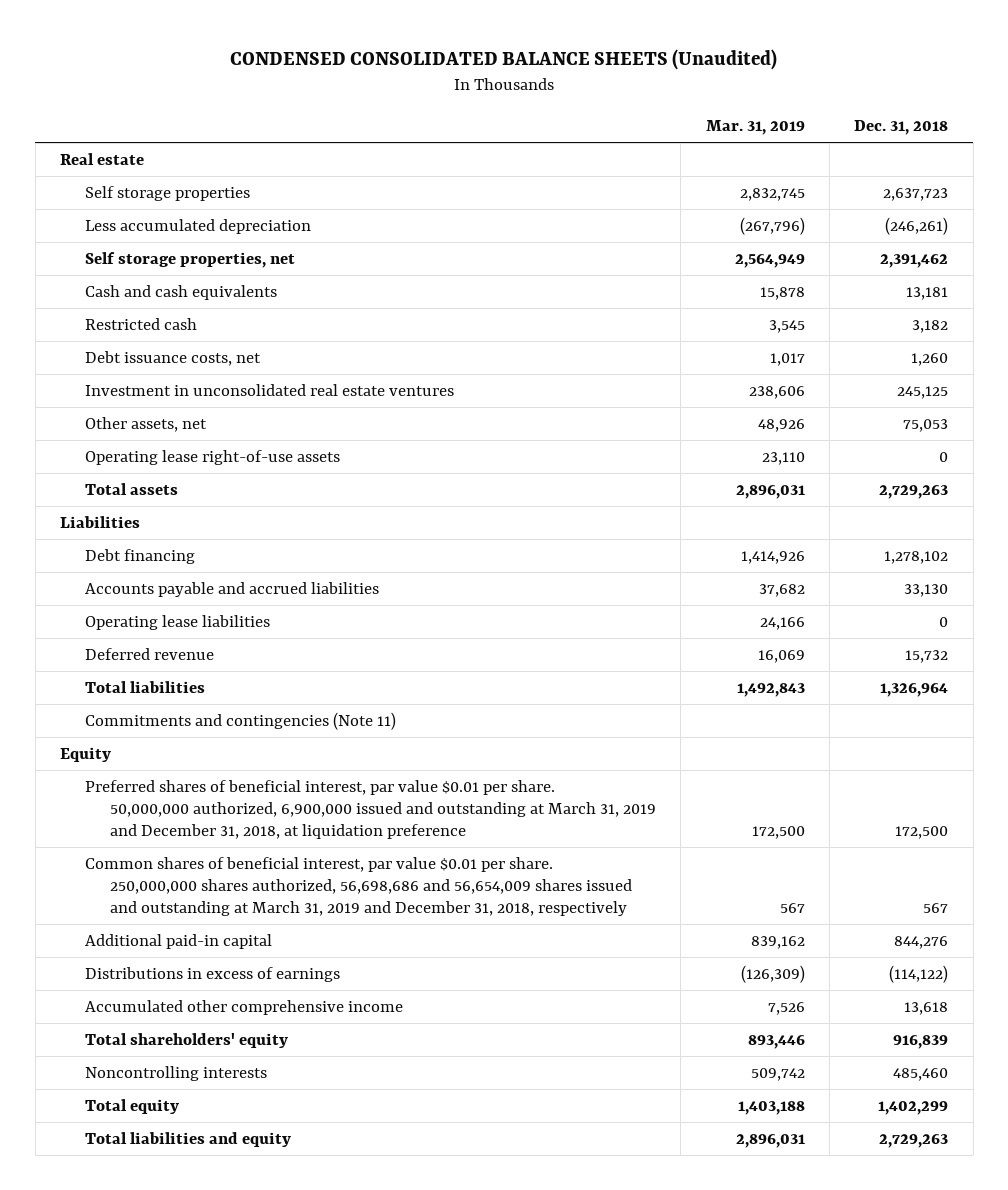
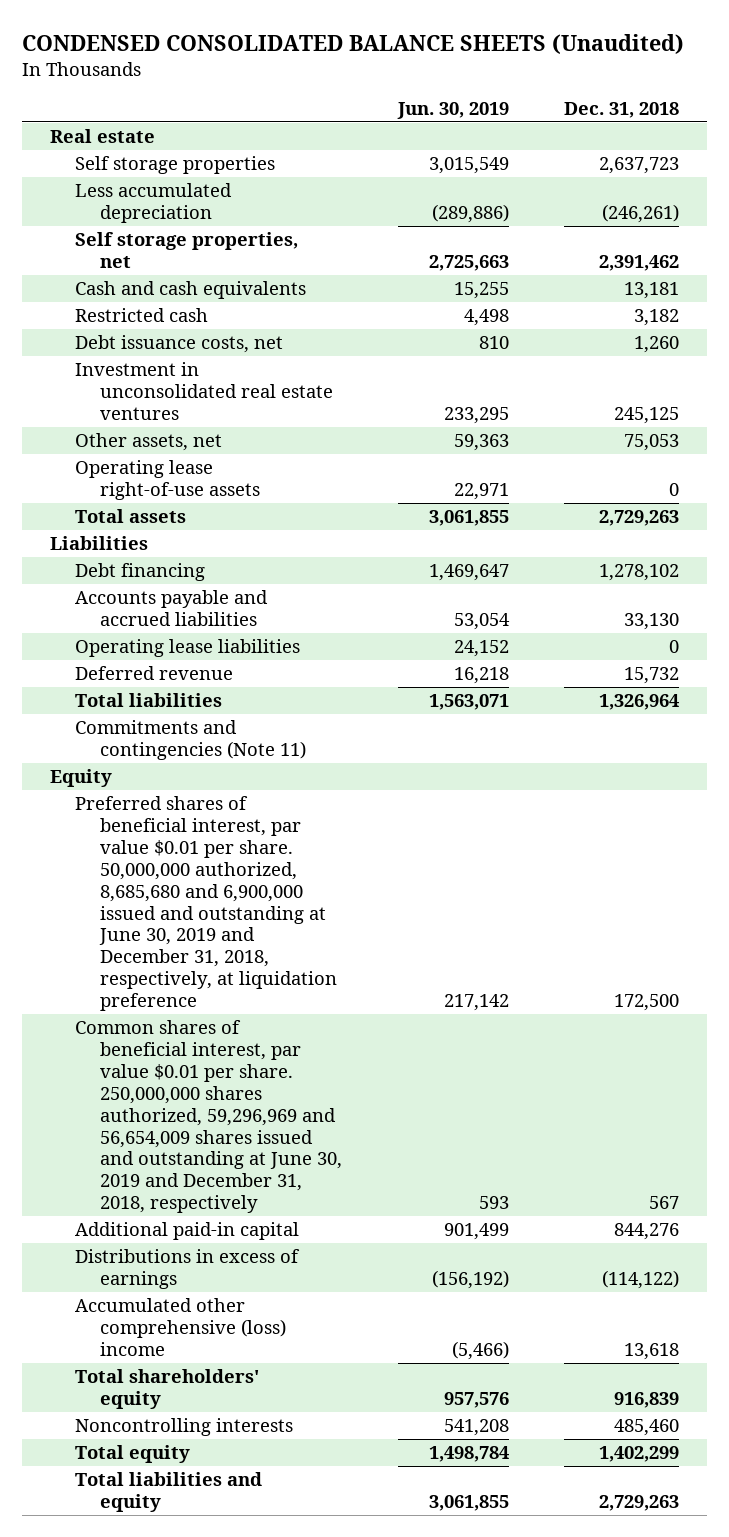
[705,119,805,135] Mar. 31, 2019 -> none
none -> [396,102,509,120] Jun. 30, 2019
[84,779,657,839] Preferred shares of beneficial interest, par value $0.01 per share. 50,000,000 authorized, 6,900,000 issued and outstanding at March 31, 2019 and December 31, 2018, at liquidation preference -> [74,796,337,1012] Preferred shares of beneficial interest, par value $0.01 per share. 50,000,000 authorized, 8,685,680 and 6,900,000 issued and outstanding at June 30, 2019 and December 31, 2018, respectively, at liquidation preference
[84,856,633,916] Common shares of beneficial interest, par value $0.01 per share. 250,000,000 shares authorized, 56,698,686 and 56,654,009 shares issued and outstanding at March 31, 2019 and December 31, 2018, respectively -> [74,1020,342,1214] Common shares of beneficial interest, par value $0.01 per share. 250,000,000 shares authorized, 59,296,969 and 56,654,009 shares issued and outstanding at June 30, 2019 and December 31, 2018, respectively
[84,999,403,1015] Accumulated other comprehensive income -> [74,1298,286,1357] Accumulated other comprehensive (loss) income

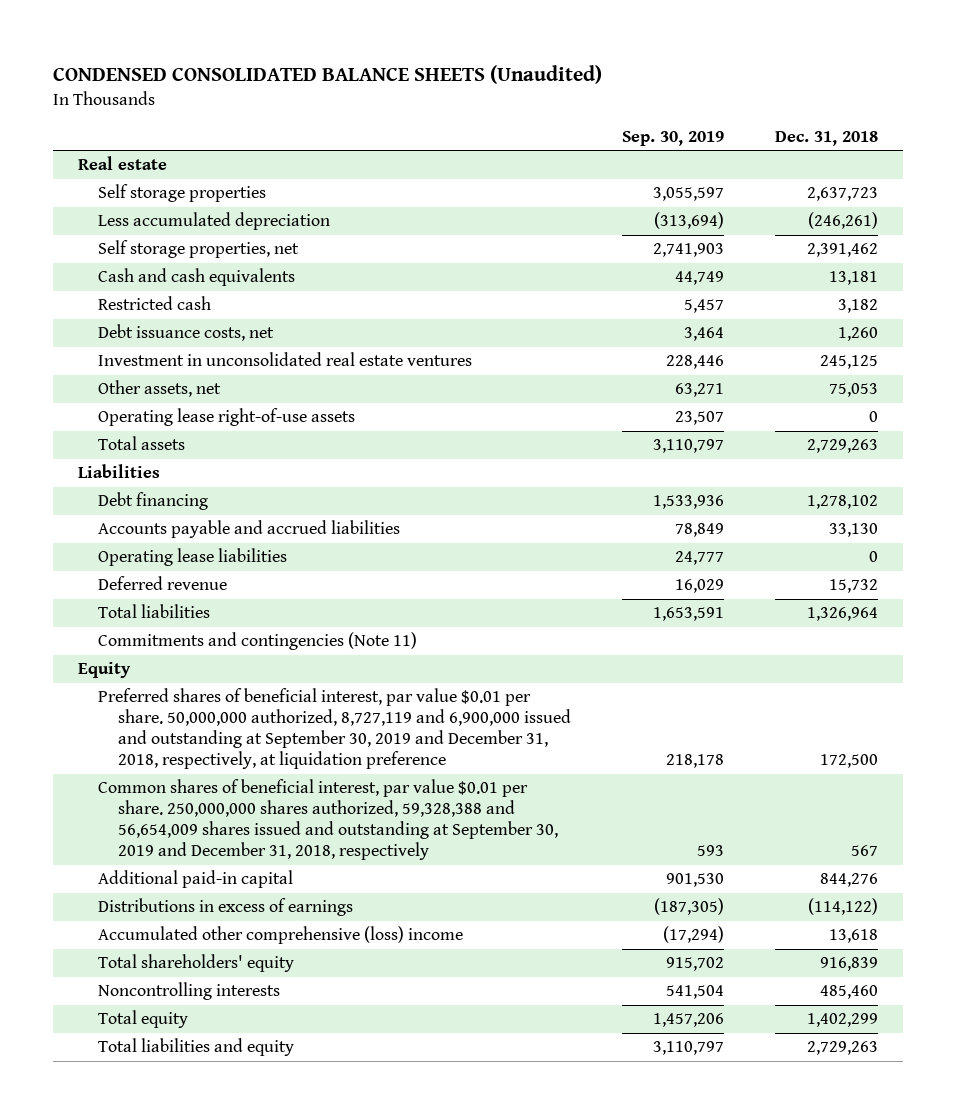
[396,102,509,120] Jun. 30, 2019 -> none
none -> [621,130,724,146] Sep. 30, 2019
[74,796,337,1012] Preferred shares of beneficial interest, par value $0.01 per share. 50,000,000 authorized, 8,685,680 and 6,900,000 issued and outstanding at June 30, 2019 and December 31, 2018, respectively, at liquidation preference -> [98,688,572,770] Preferred shares of beneficial interest, par value $0.01 per share. 50,000,000 authorized, 8,727,119 and 6,900,000 issued and outstanding at September 30, 2019 and December 31, 2018, respectively, at liquidation preference
[74,1020,342,1214] Common shares of beneficial interest, par value $0.01 per share. 250,000,000 shares authorized, 59,296,969 and 56,654,009 shares issued and outstanding at June 30, 2019 and December 31, 2018, respectively -> [98,779,559,861] Common shares of beneficial interest, par value $0.01 per share. 250,000,000 shares authorized, 59,328,388 and 56,654,009 shares issued and outstanding at September 30, 2019 and December 31, 2018, respectively

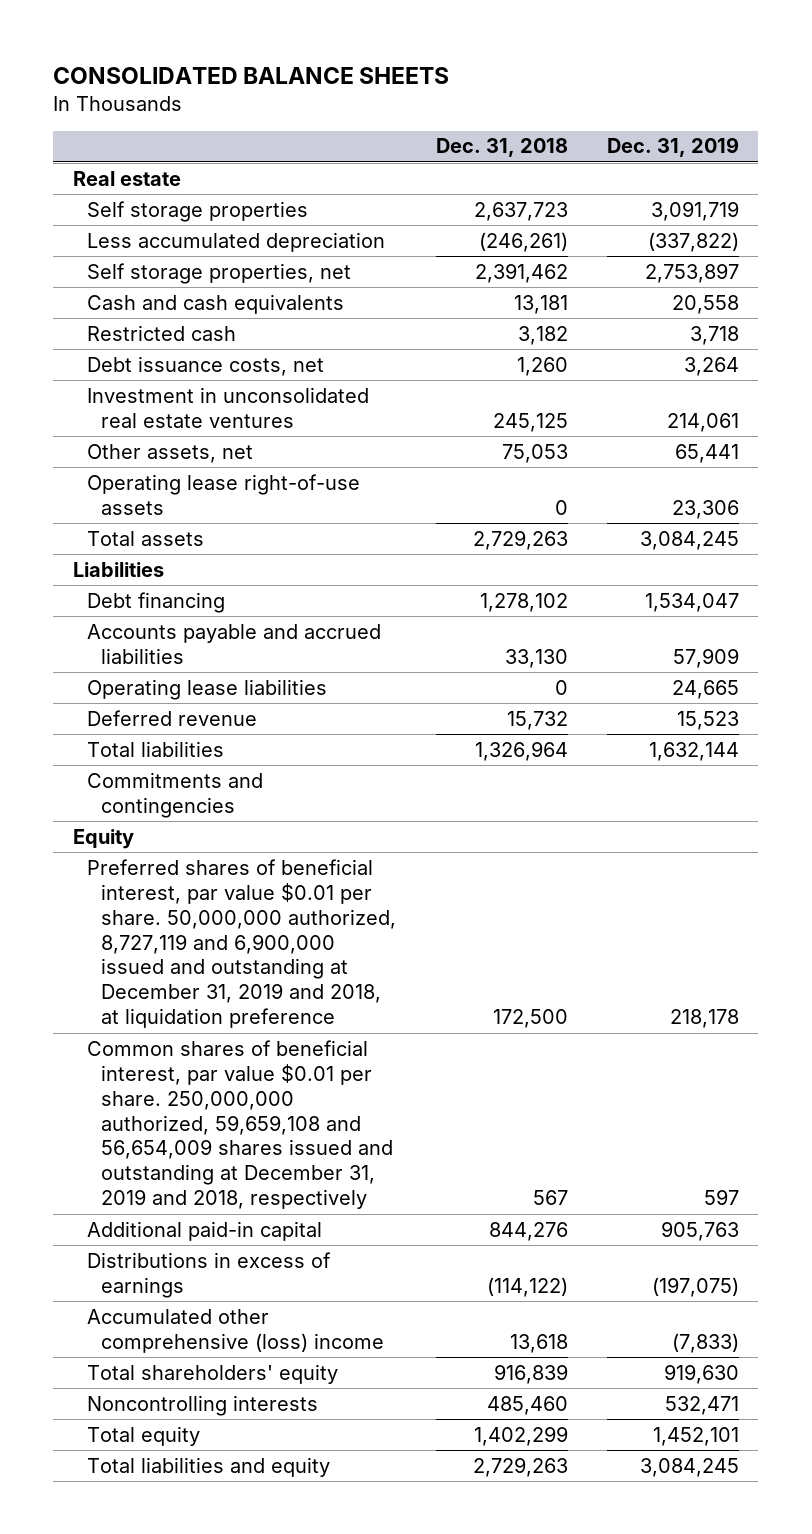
[52,64,602,84] CONDENSED CONSOLIDATED BALANCE SHEETS (Unaudited) -> [53,67,450,85] CONSOLIDATED BALANCE SHEETS
[621,130,724,146] Sep. 30, 2019 -> none
none -> [606,137,739,158] Dec. 31, 2019
[98,632,418,651] Commitments and contingencies (Note 11) -> [87,771,264,818] Commitments and contingencies
[98,688,572,770] Preferred shares of beneficial interest, par value $0.01 per share. 50,000,000 authorized, 8,727,119 and 6,900,000 issued and outstanding at September 30, 2019 and December 31, 2018, respectively, at liquidation preference -> [87,858,397,1029] Preferred shares of beneficial interest, par value $0.01 per share. 50,000,000 authorized, 8,727,119 and 6,900,000 issued and outstanding at December 31, 2019 and 2018, at liquidation preference
[98,779,559,861] Common shares of beneficial interest, par value $0.01 per share. 250,000,000 shares authorized, 59,328,388 and 56,654,009 shares issued and outstanding at September 30, 2019 and December 31, 2018, respectively -> [87,1039,394,1210] Common shares of beneficial interest, par value $0.01 per share. 250,000,000 authorized, 59,659,108 and 56,654,009 shares issued and outstanding at December 31, 2019 and 2018, respectively

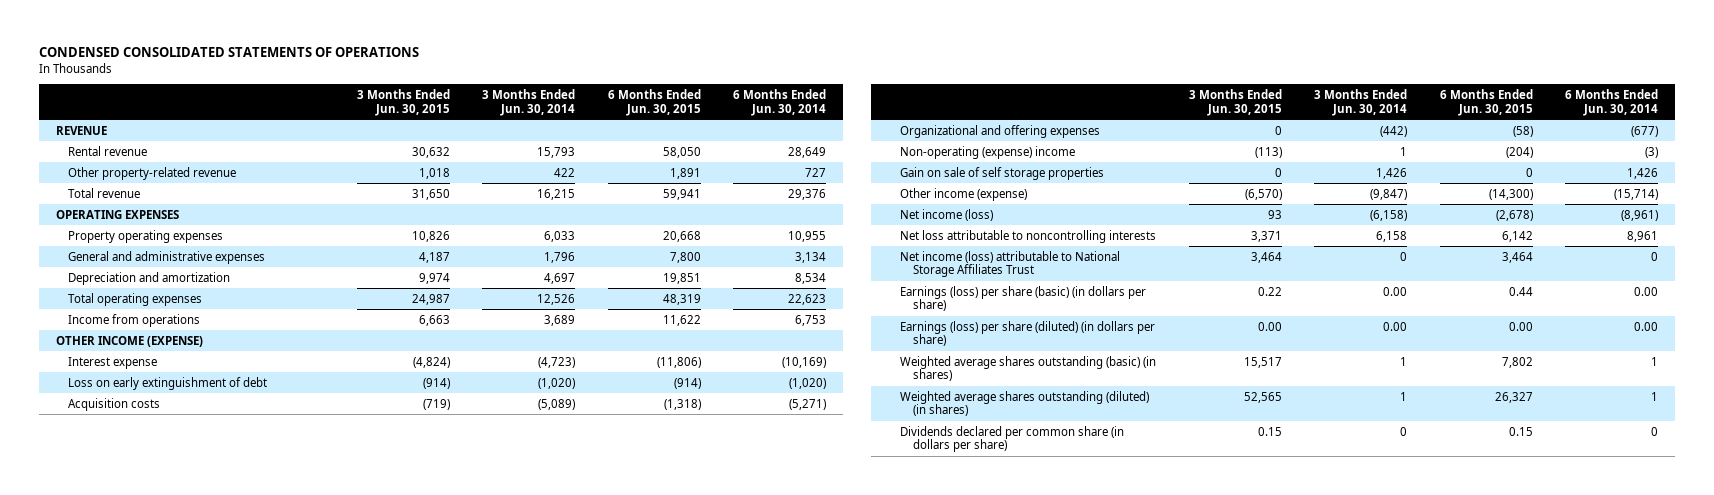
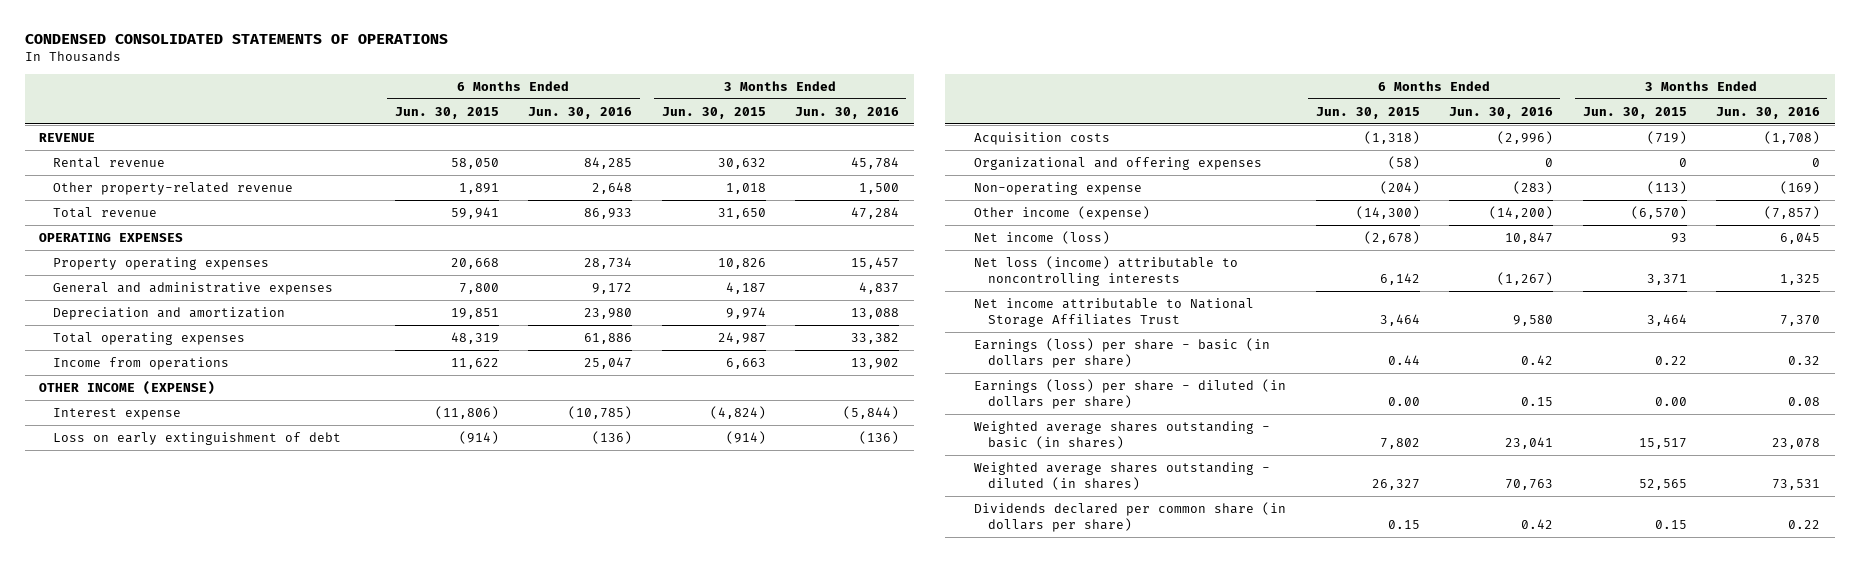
[482,89,576,116] 3 Months Ended Jun. 30, 2014 -> none
[733,89,827,116] 6 Months Ended Jun. 30, 2014 -> none
none -> [528,106,633,119] Jun. 30, 2016
none -> [795,106,900,119] Jun. 30, 2016
[900,166,1105,180] Gain on sale of self storage properties -> none
[900,145,1076,159] Non-operating (expense) income -> [974,181,1143,195] Non-operating expense
[900,229,1157,243] Net loss attributable to noncontrolling interests -> [974,255,1239,287] Net loss (income) attributable to noncontrolling interests
[900,250,1121,278] Net income (loss) attributable to National Storage Affiliates Trust -> [974,297,1255,328] Net income attributable to National Storage Affiliates Trust
[900,285,1147,312] Earnings (loss) per share (basic) (in dollars per share) -> [974,337,1271,369] Earnings (loss) per share - basic (in dollars per share)
[900,320,1156,347] Earnings (loss) per share (diluted) (in dollars per share) -> [974,378,1287,410] Earnings (loss) per share - diluted (in dollars per share)
[900,355,1157,382] Weighted average shares outstanding (basic) (in shares) -> [974,420,1271,450] Weighted average shares outstanding - basic (in shares)
[900,390,1150,417] Weighted average shares outstanding (diluted) (in shares) -> [974,461,1271,491] Weighted average shares outstanding - diluted (in shares)

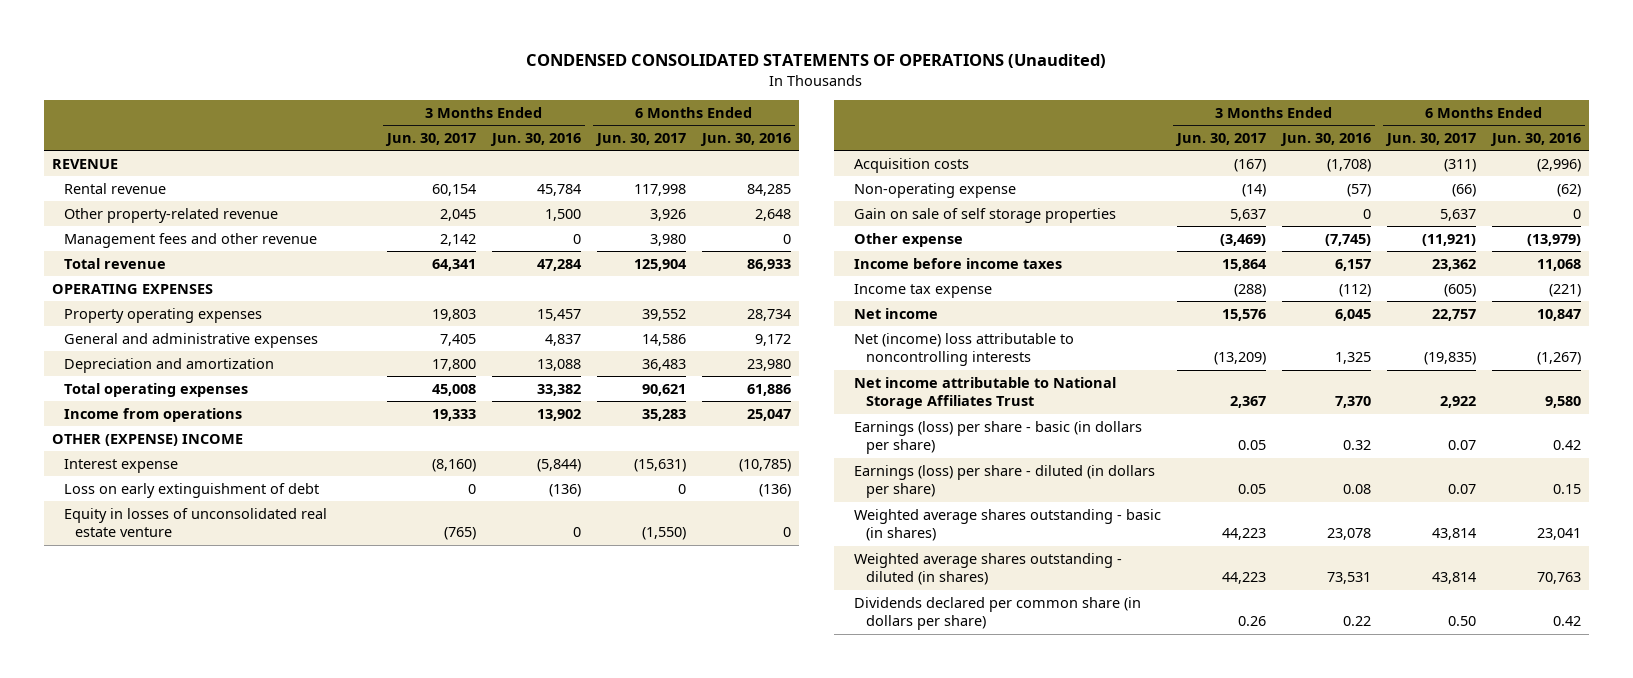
[24,34,448,45] CONDENSED CONSOLIDATED STATEMENTS OF OPERATIONS -> [526,54,1107,69] CONDENSED CONSOLIDATED STATEMENTS OF OPERATIONS (Unaudited)
[394,106,499,119] Jun. 30, 2015 -> none
[661,106,766,119] Jun. 30, 2015 -> none
none -> [384,132,476,146] Jun. 30, 2017
none -> [594,132,686,146] Jun. 30, 2017
none -> [63,232,317,248] Management fees and other revenue
[39,380,216,395] OTHER INCOME (EXPENSE) -> [52,433,244,446] OTHER (EXPENSE) INCOME
none -> [63,507,327,538] Equity in losses of unconsolidated real estate venture
[974,156,1263,170] Organizational and offering expenses -> none
[1513,180,1554,194] (283) -> [1556,183,1581,197] (62)
[1780,180,1821,194] (169) -> [1346,183,1371,197] (57)
none -> [853,207,1116,223] Gain on sale of self storage properties
[974,205,1151,220] Other income (expense) -> [853,232,963,247] Other expense
[1489,205,1554,219] (14,200) -> [1526,233,1581,246] (13,979)
[1764,205,1821,219] (7,857) -> [1324,233,1371,246] (7,745)
none -> [853,257,1062,269] Income before income taxes
none -> [853,283,992,298] Income tax expense
[974,230,1111,244] Net income (loss) -> [853,307,938,319] Net income
[974,255,1239,287] Net loss (income) attributable to noncontrolling interests -> [853,332,1074,367] Net (income) loss attributable to noncontrolling interests

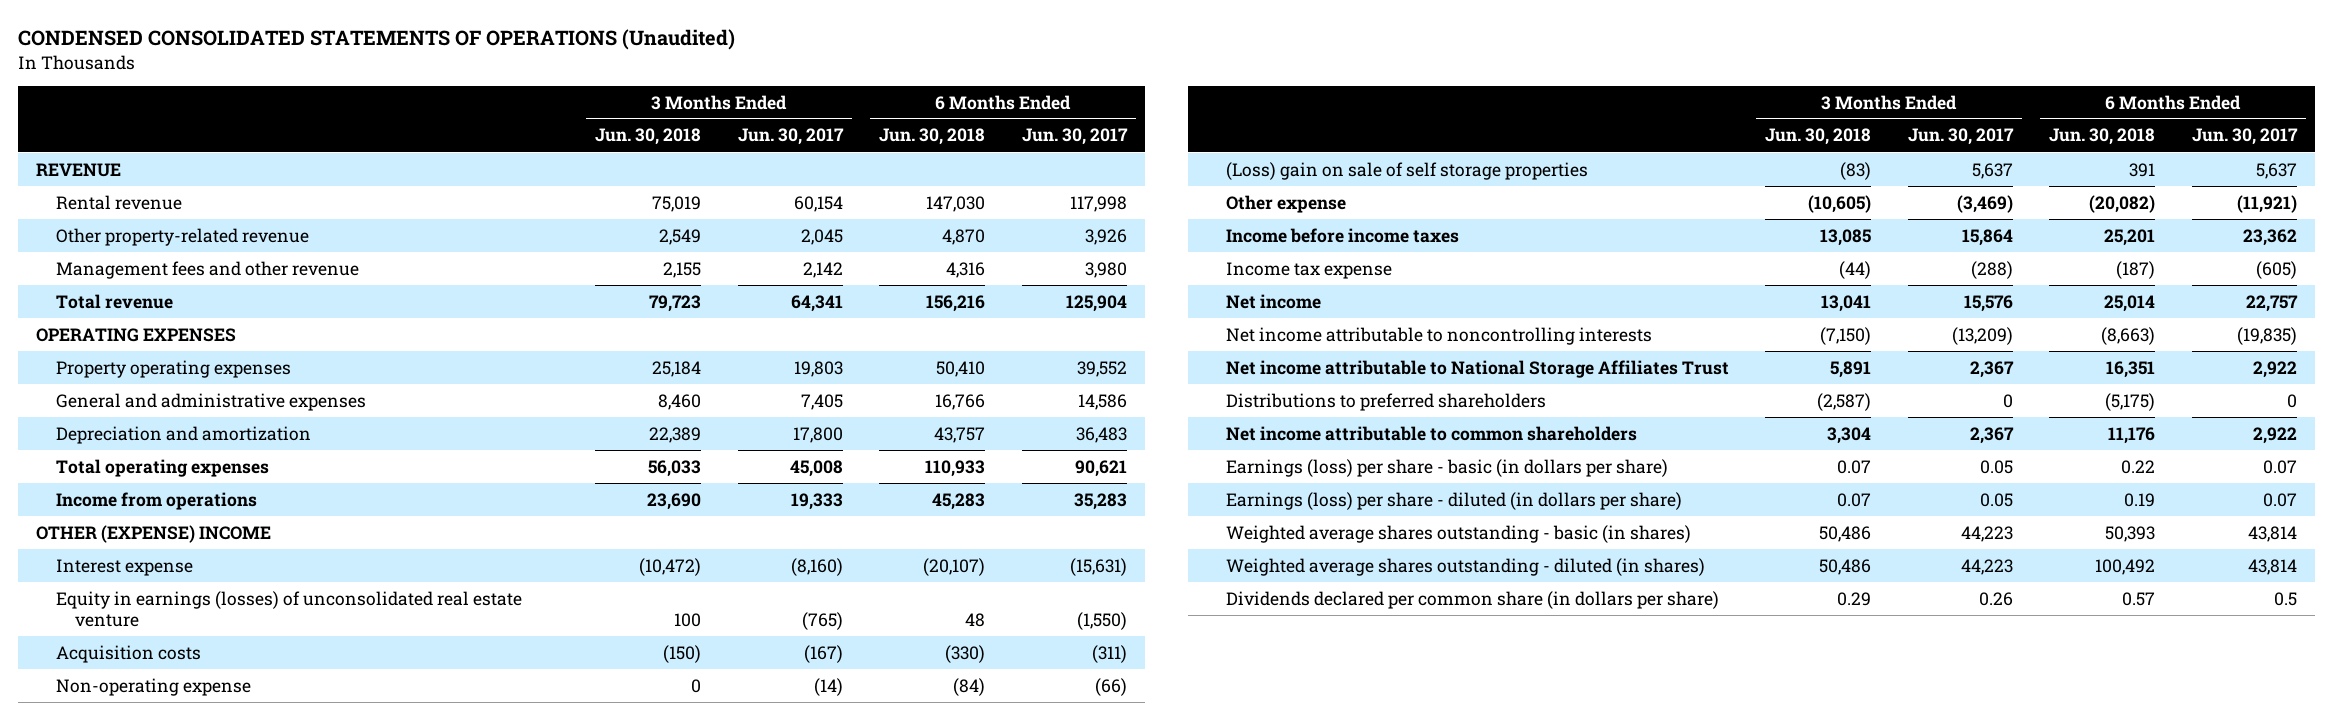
[489,132,581,146] Jun. 30, 2016 -> none
[699,132,791,146] Jun. 30, 2016 -> none
none -> [595,128,702,146] Jun. 30, 2018
none -> [879,128,986,146] Jun. 30, 2018
[63,482,319,498] Loss on early extinguishment of debt -> none
[63,507,327,538] Equity in losses of unconsolidated real estate venture -> [55,590,522,627] Equity in earnings (losses) of unconsolidated real estate venture
[853,207,1116,223] Gain on sale of self storage properties -> [1225,161,1588,180] (Loss) gain on sale of self storage properties
[853,332,1074,367] Net (income) loss attributable to noncontrolling interests -> [1225,326,1652,345] Net income attributable to noncontrolling interests
none -> [1225,392,1546,411] Distributions to preferred shareholders
none -> [1225,425,1637,441] Net income attributable to common shareholders
[1447,616,1476,627] 0.50 -> [2273,591,2297,606] 0.5

